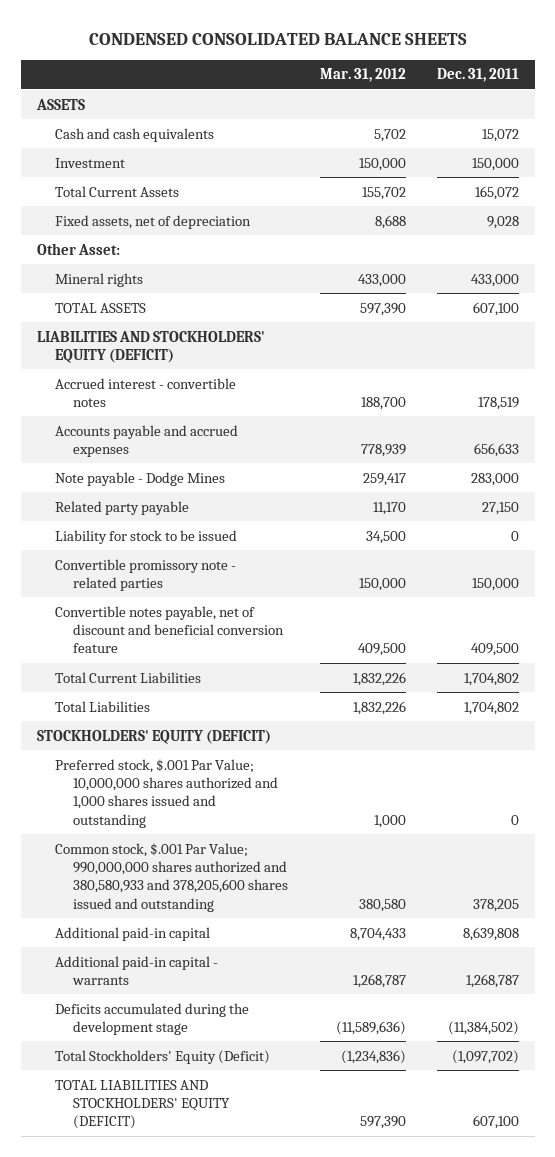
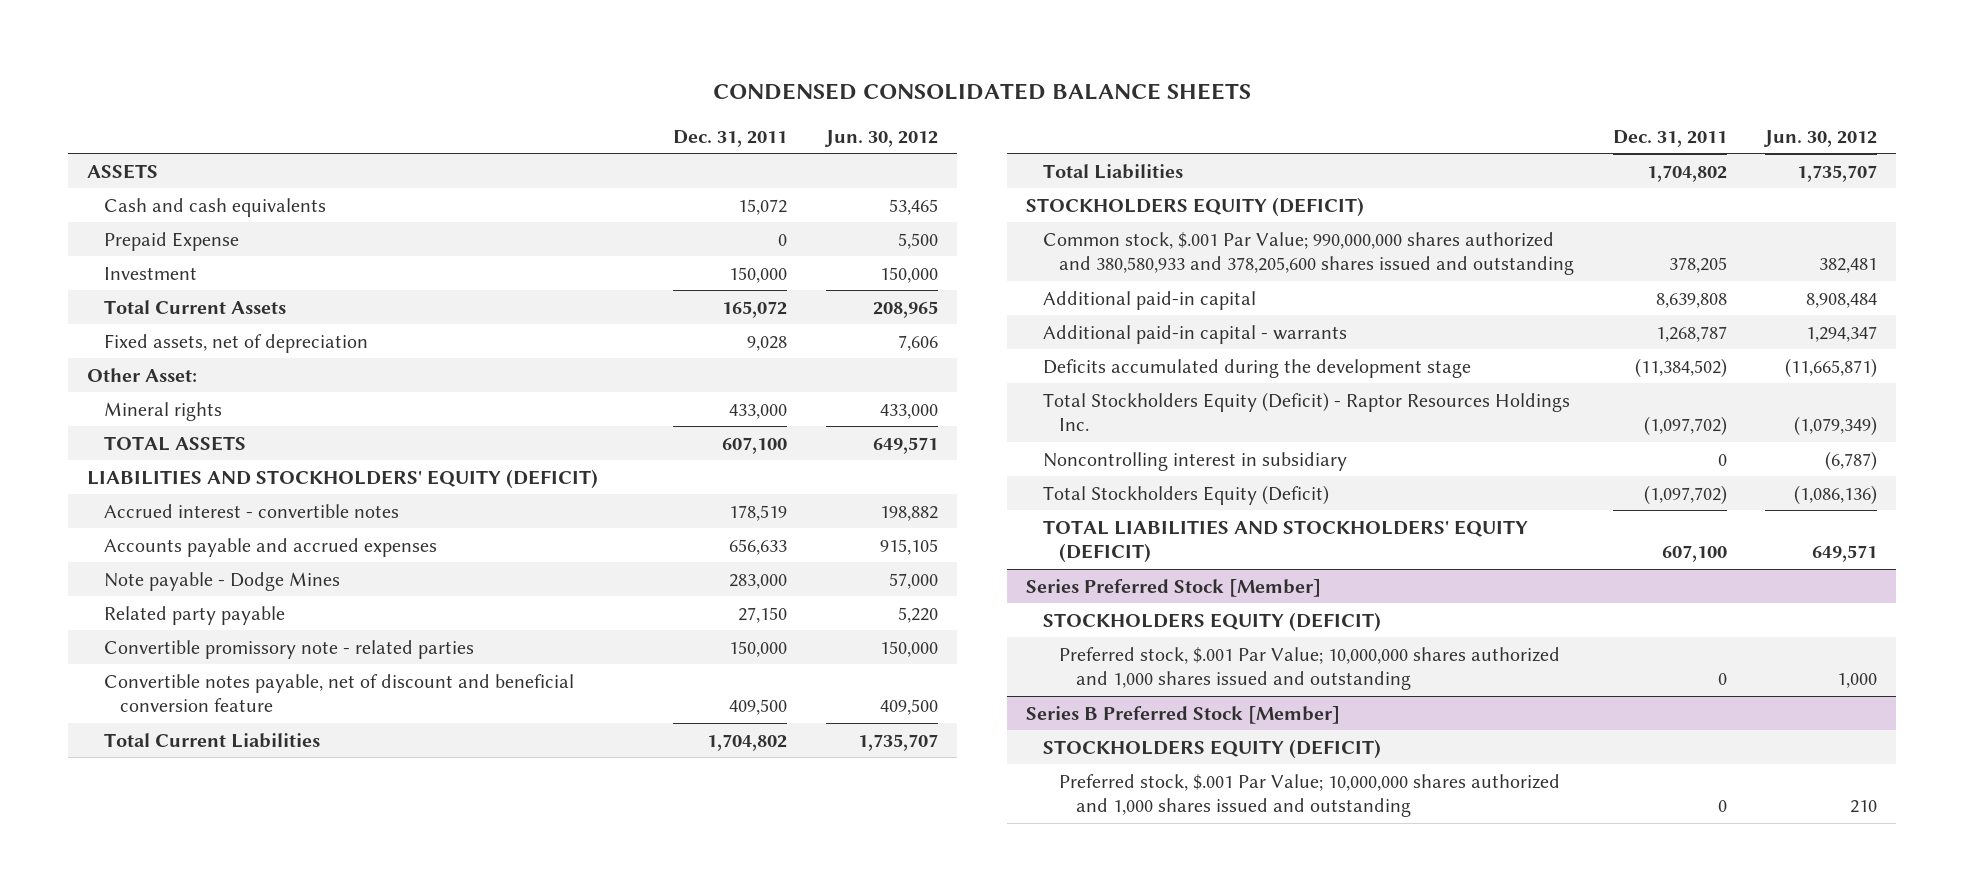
[319,68,406,83] Mar. 31, 2012 -> none
none -> [823,129,938,147] Jun. 30, 2012
none -> [103,231,239,251] Prepaid Expense
[54,529,237,544] Liability for stock to be issued -> none
[54,758,279,828] Preferred stock, $.001 Par Value; 10,000,000 shares authorized and 1,000 shares issued and outstanding -> none
[36,729,271,744] STOCKHOLDERS' EQUITY (DEFICIT) -> [1026,196,1365,217] STOCKHOLDERS EQUITY (DEFICIT)
[54,1049,270,1064] Total Stockholders' Equity (Deficit) -> [1042,391,1570,432] Total Stockholders Equity (Deficit) - Raptor Resources Holdings Inc.
none -> [1042,451,1347,471] Noncontrolling interest in subsidiary
none -> [1042,484,1329,505] Total Stockholders Equity (Deficit)
none -> [1026,578,1322,597] Series Preferred Stock [Member]
none -> [1042,611,1381,632] STOCKHOLDERS EQUITY (DEFICIT)
none -> [1059,646,1561,691] Preferred stock, $.001 Par Value; 10,000,000 shares authorized and 1,000 shares issued and outstanding
none -> [1026,705,1341,724] Series B Preferred Stock [Member]
none -> [1042,738,1381,759] STOCKHOLDERS EQUITY (DEFICIT)
none -> [1059,773,1561,818] Preferred stock, $.001 Par Value; 10,000,000 shares authorized and 1,000 shares issued and outstanding

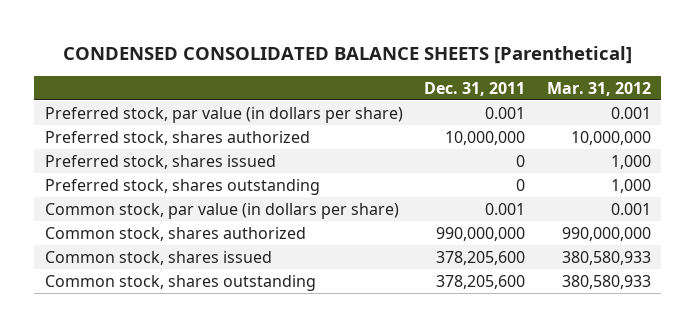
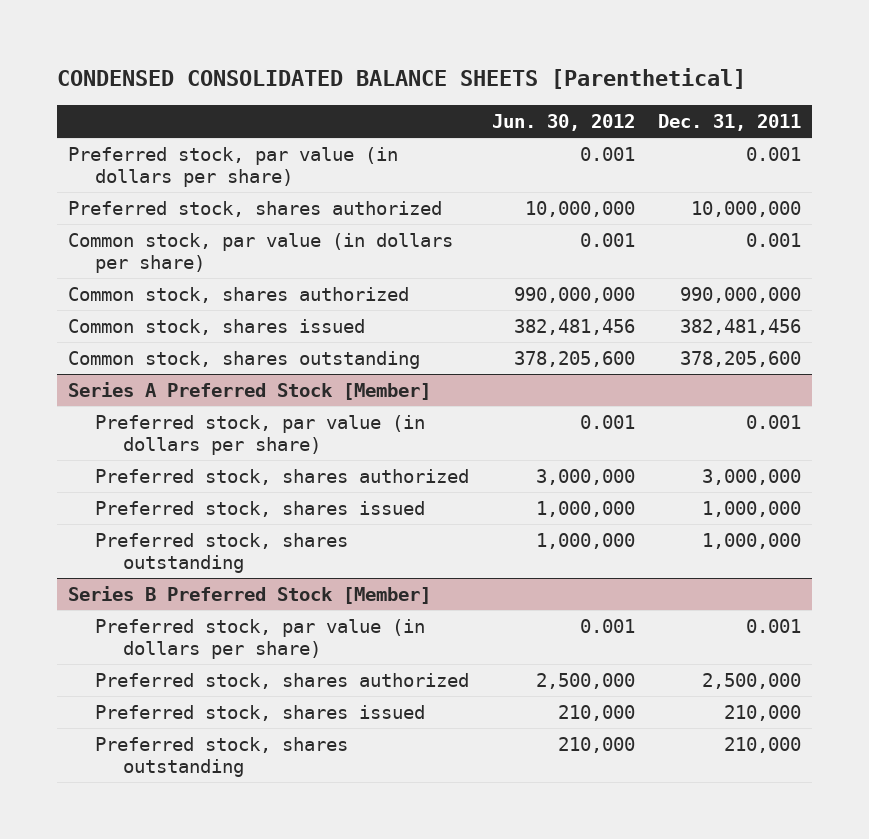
[546,81,651,96] Mar. 31, 2012 -> none
none -> [491,114,635,132] Jun. 30, 2012
[45,154,277,169] Preferred stock, shares issued -> none
[45,178,321,195] Preferred stock, shares outstanding -> none
[436,250,526,265] 378,205,600 -> [679,318,801,335] 382,481,456
none -> [68,381,432,400] Series A Preferred Stock [Member]
none -> [95,414,426,455] Preferred stock, par value (in dollars per share)
none -> [95,468,470,485] Preferred stock, shares authorized
none -> [95,500,426,517] Preferred stock, shares issued
none -> [95,532,349,573] Preferred stock, shares outstanding
none -> [68,585,432,604] Series B Preferred Stock [Member]
none -> [95,618,426,659] Preferred stock, par value (in dollars per share)
none -> [95,672,470,689] Preferred stock, shares authorized
none -> [95,704,426,721] Preferred stock, shares issued
none -> [95,736,349,777] Preferred stock, shares outstanding

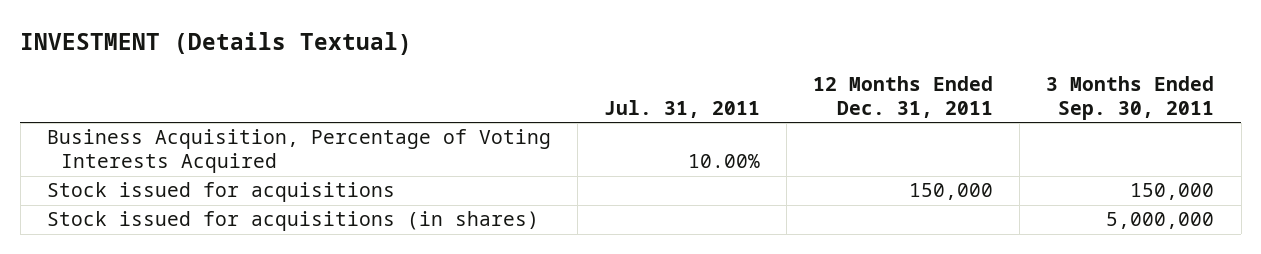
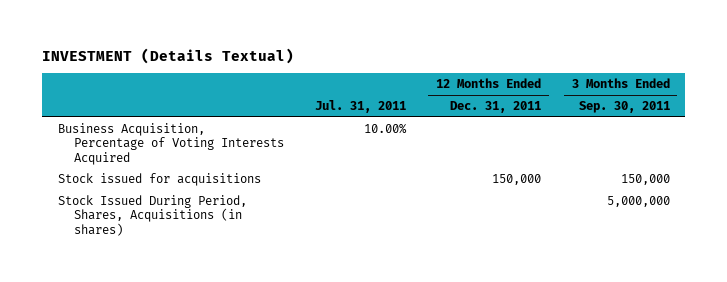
[46,211,539,232] Stock issued for acquisitions (in shares) -> [57,195,247,236] Stock Issued During Period, Shares, Acquisitions (in shares)

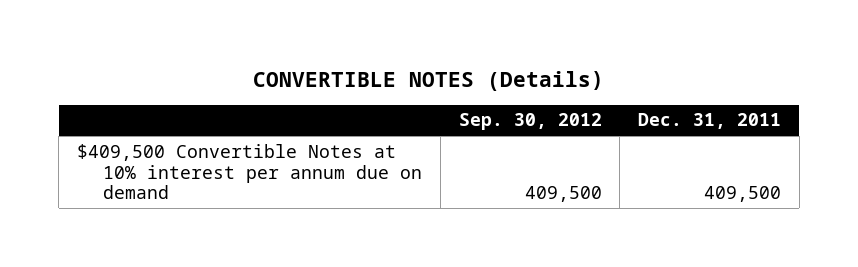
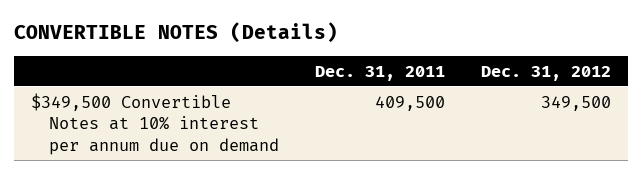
[458,113,602,131] Sep. 30, 2012 -> none
none -> [480,65,611,81] Dec. 31, 2012
[76,143,423,200] $409,500 Convertible Notes at 10% interest per annum due on demand -> [31,92,280,155] $349,500 Convertible Notes at 10% interest per annum due on demand

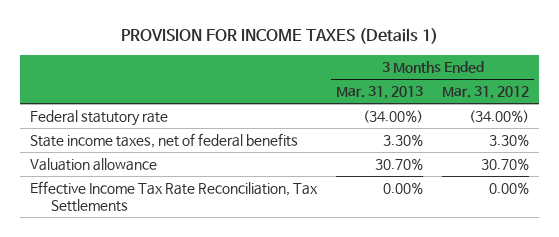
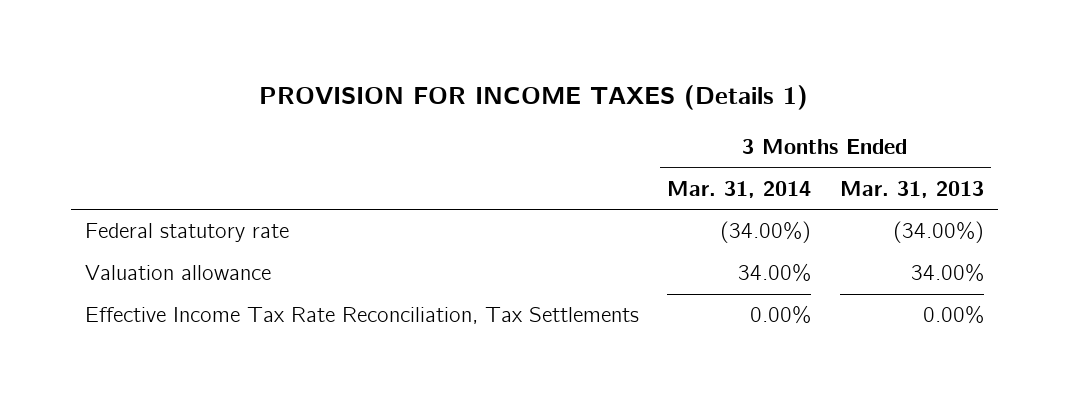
[442,86,530,100] Mar. 31, 2012 -> none
none -> [667,180,812,198] Mar. 31, 2014
[29,133,298,149] State income taxes, net of federal benefits -> none
[374,158,423,171] 30.70% -> [910,263,984,283] 34.00%

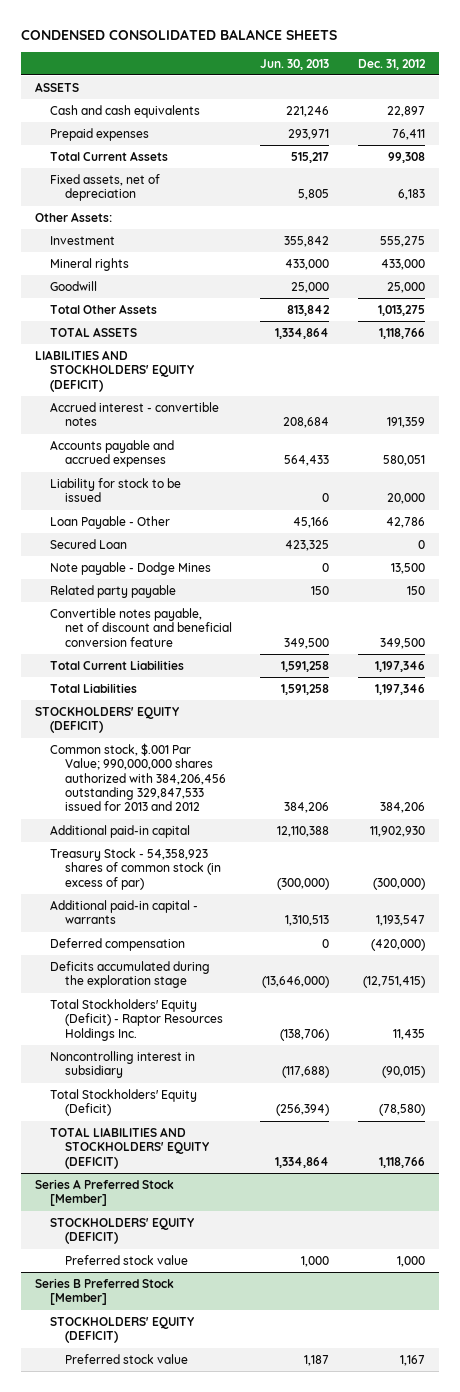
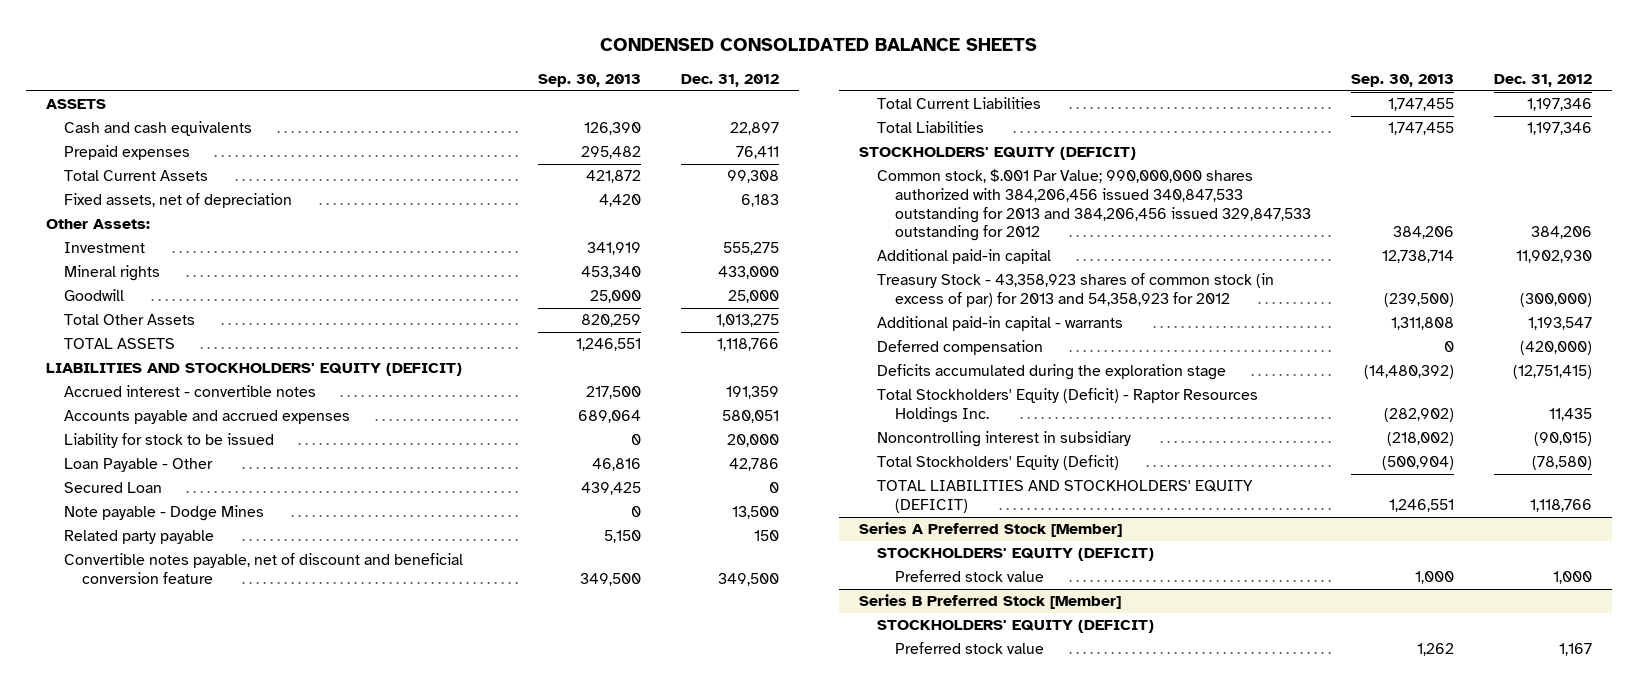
[260,58,330,70] Jun. 30, 2013 -> none
none -> [537,74,641,88] Sep. 30, 2013
[50,742,227,812] Common stock, $.001 Par Value; 990,000,000 shares authorized with 384,206,456 outstanding 329,847,533 issued for 2013 and 2012 -> [876,169,1311,242] Common stock, $.001 Par Value; 990,000,000 shares authorized with 384,206,456 issued 340,847,533 outstanding for 2013 and 384,206,456 issued 329,847,533 outstanding for 2012
[50,847,222,890] Treasury Stock - 54,358,923 shares of common stock (in excess of par) -> [876,273,1274,308] Treasury Stock - 43,358,923 shares of common stock (in excess of par) for 2013 and 54,358,923 for 2012

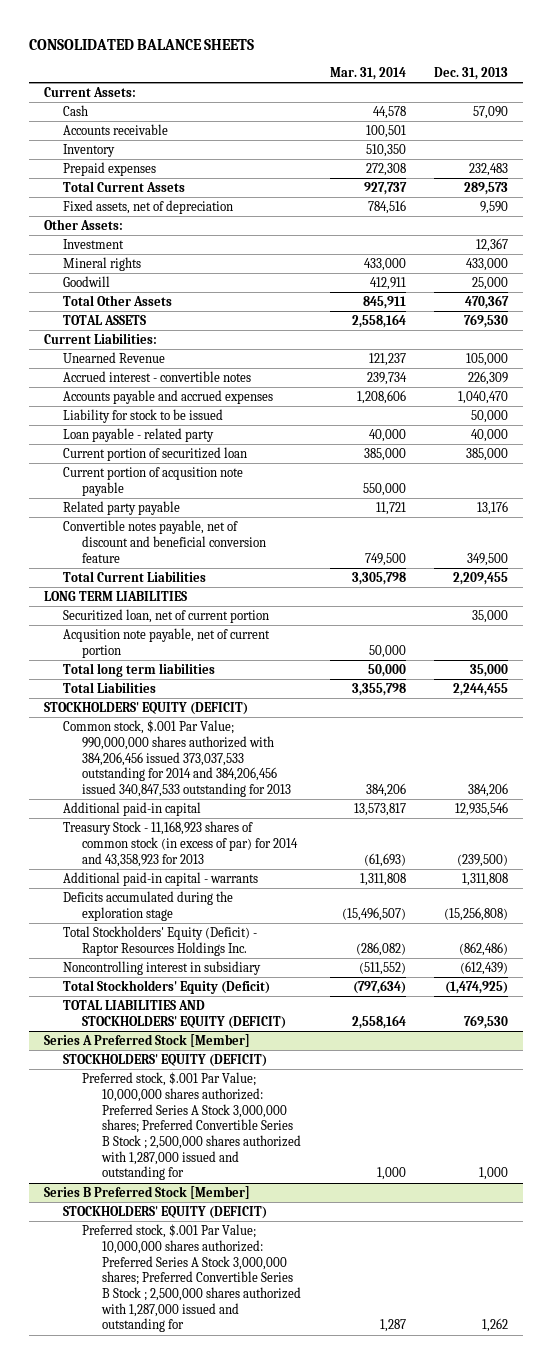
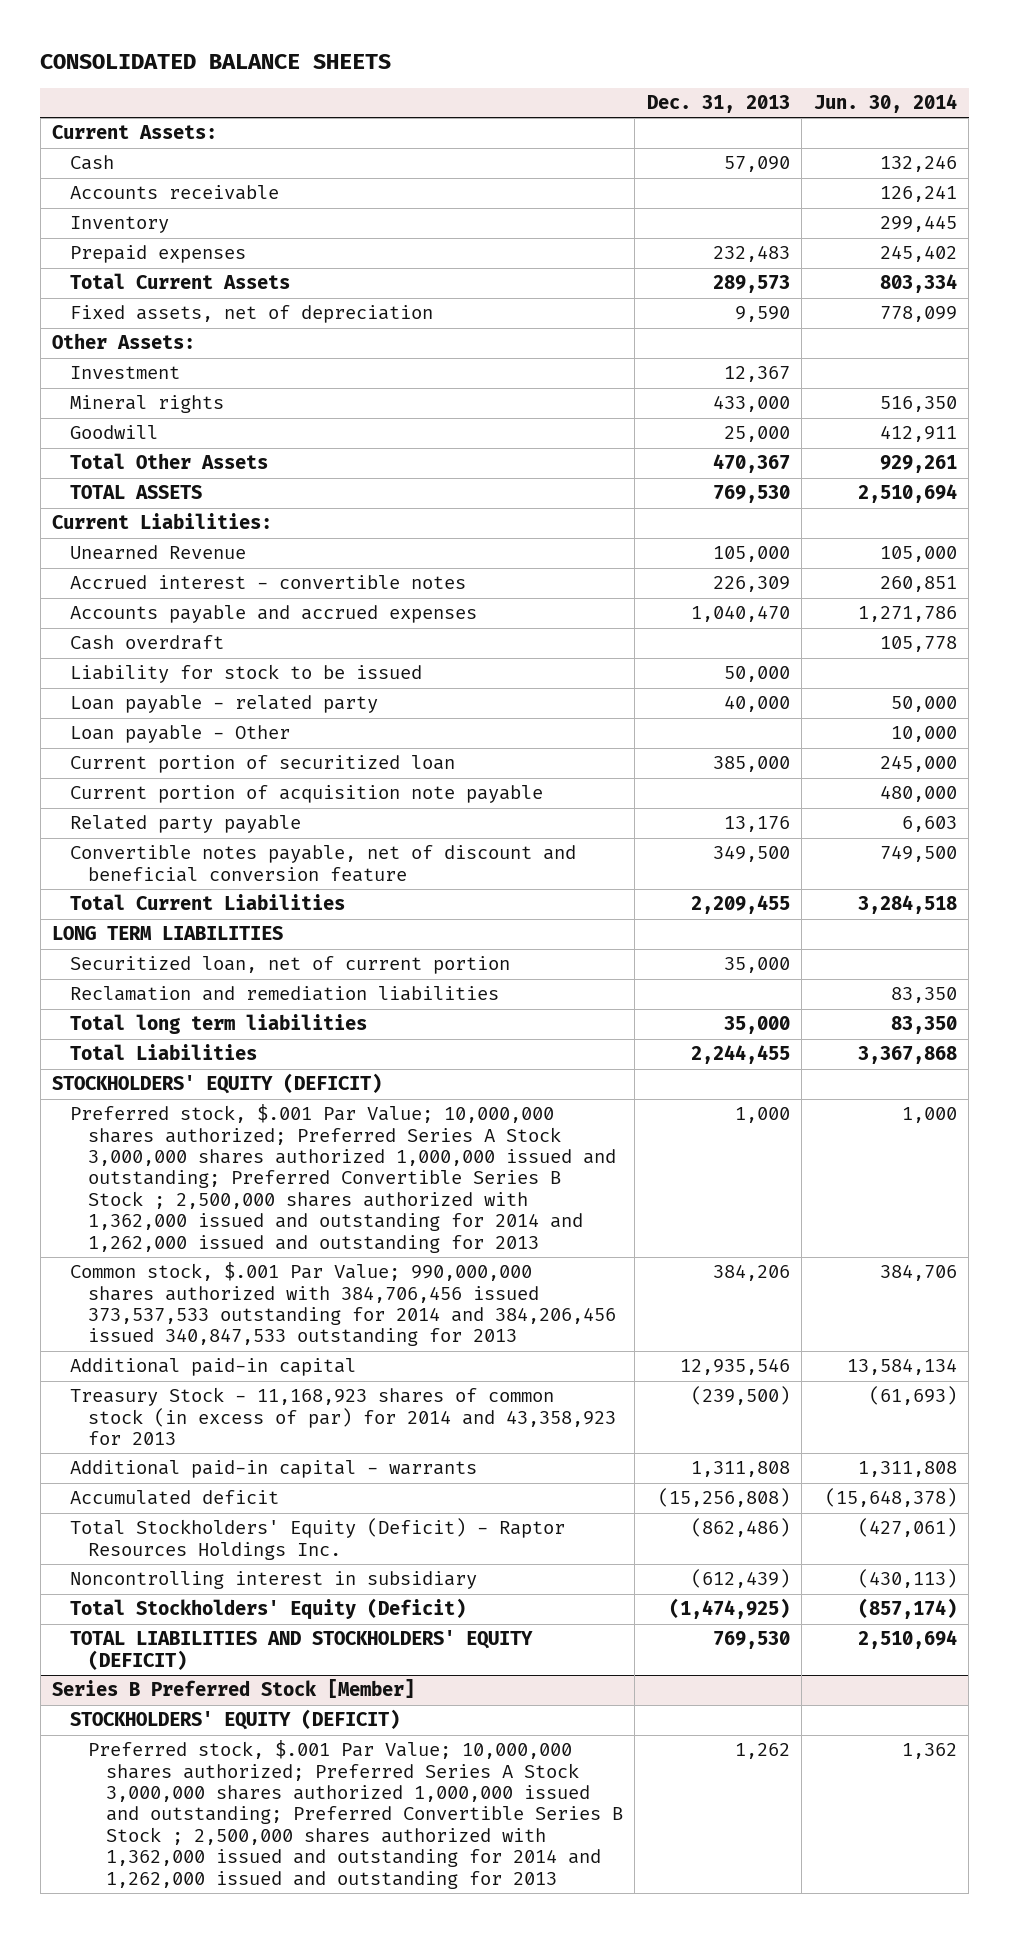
[329,67,406,81] Mar. 31, 2014 -> none
none -> [813,94,957,114] Jun. 30, 2014
none -> [70,635,225,651] Cash overdraft
none -> [70,725,291,744] Loan payable - Other
[63,467,244,496] Current portion of acqusition note payable -> [70,785,544,804] Current portion of acquisition note payable
[63,628,271,658] Acqusition note payable, net of current portion -> none
none -> [70,986,500,1002] Reclamation and remediation liabilities
none -> [70,1104,616,1253] Preferred stock, $.001 Par Value; 10,000,000 shares authorized; Preferred Series A Stock 3,000,000 shares authorized 1,000,000 issued and outstanding; Preferred Convertible Series B Stock ; 2,500,000 shares authorized with 1,362,000 issued and outstanding for 2014 and 1,262,000 issued and outstanding for 2013
[63,720,292,797] Common stock, $.001 Par Value; 990,000,000 shares authorized with 384,206,456 issued 373,037,533 outstanding for 2014 and 384,206,456 issued 340,847,533 outstanding for 2013 -> [70,1262,616,1347] Common stock, $.001 Par Value; 990,000,000 shares authorized with 384,706,456 issued 373,537,533 outstanding for 2014 and 384,206,456 issued 340,847,533 outstanding for 2013
[63,891,234,921] Deficits accumulated during the exploration stage -> [70,1490,280,1506] Accumulated deficit
[43,1034,250,1048] Series A Preferred Stock [Member] -> none
[63,1054,268,1068] STOCKHOLDERS' EQUITY (DEFICIT) -> none
[82,1072,301,1181] Preferred stock, $.001 Par Value; 10,000,000 shares authorized: Preferred Series A Stock 3,000,000 shares; Preferred Convertible Series B Stock ; 2,500,000 shares authorized with 1,287,000 issued and outstanding for -> none
[82,1224,301,1333] Preferred stock, $.001 Par Value; 10,000,000 shares authorized: Preferred Series A Stock 3,000,000 shares; Preferred Convertible Series B Stock ; 2,500,000 shares authorized with 1,287,000 issued and outstanding for -> [87,1740,623,1889] Preferred stock, $.001 Par Value; 10,000,000 shares authorized; Preferred Series A Stock 3,000,000 shares authorized 1,000,000 issued and outstanding; Preferred Convertible Series B Stock ; 2,500,000 shares authorized with 1,362,000 issued and outstanding for 2014 and 1,262,000 issued and outstanding for 2013

